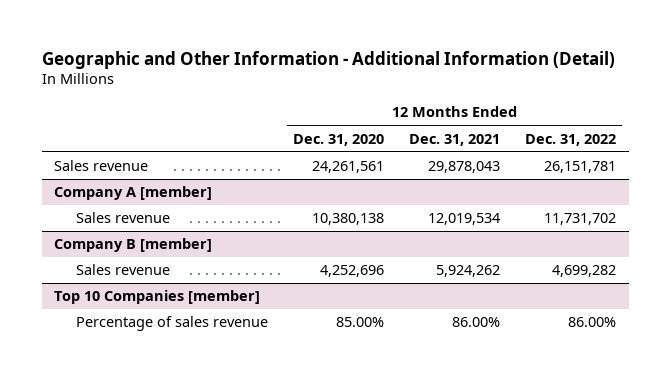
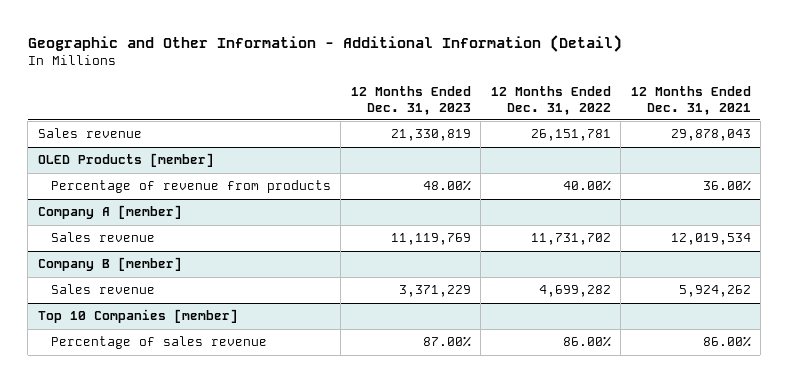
[293,133,385,146] Dec. 31, 2020 -> none
none -> [350,85,471,115] 12 Months Ended Dec. 31, 2023
none -> [37,153,214,168] OLED Products [member]
none -> [50,180,331,194] Percentage of revenue from products

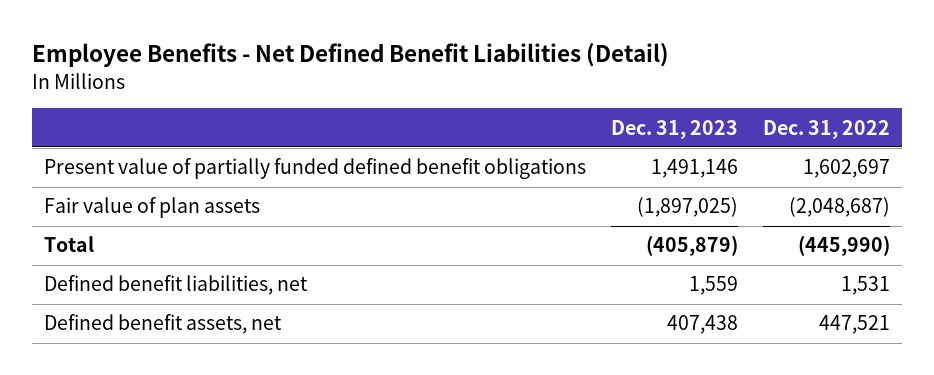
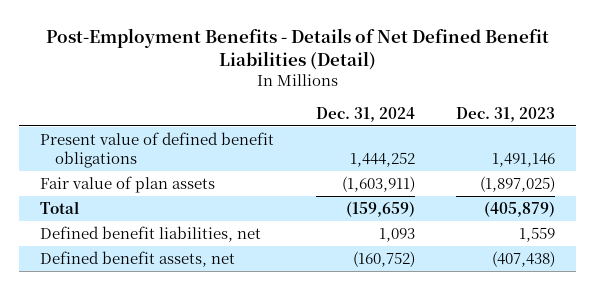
[31,43,669,68] Employee Benefits - Net Defined Benefit Liabilities (Detail) -> [45,27,549,70] Post-Employment Benefits - Details of Net Defined Benefit Liabilities (Detail)
[762,119,890,139] Dec. 31, 2022 -> none
none -> [315,106,415,122] Dec. 31, 2024
[43,158,586,180] Present value of partially funded defined benefit obligations -> [40,131,275,168] Present value of defined benefit obligations
[666,315,738,335] 407,438 -> [492,250,556,267] (407,438)

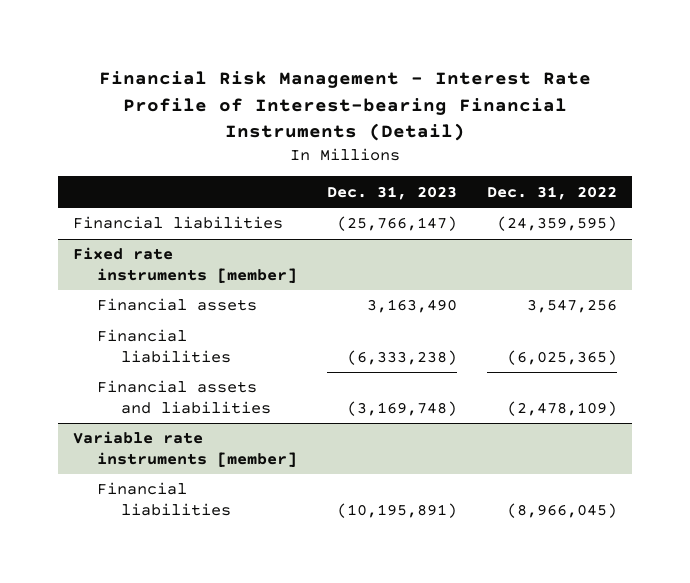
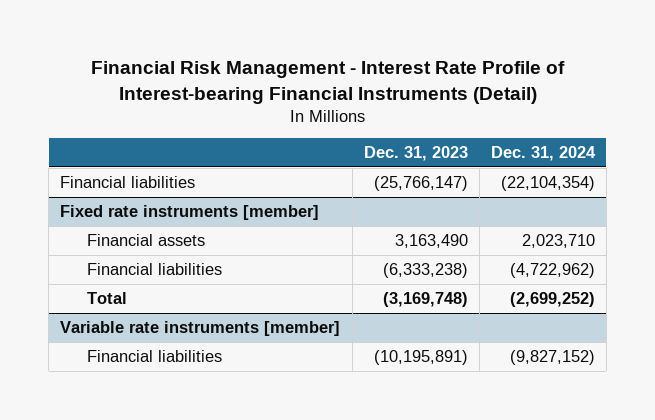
[487,185,618,200] Dec. 31, 2022 -> none
none -> [490,145,596,161] Dec. 31, 2024
[97,380,272,414] Financial assets and liabilities -> [86,291,127,304] Total

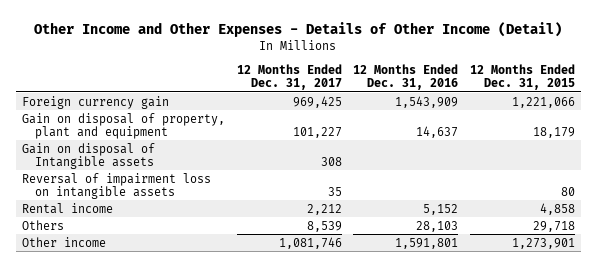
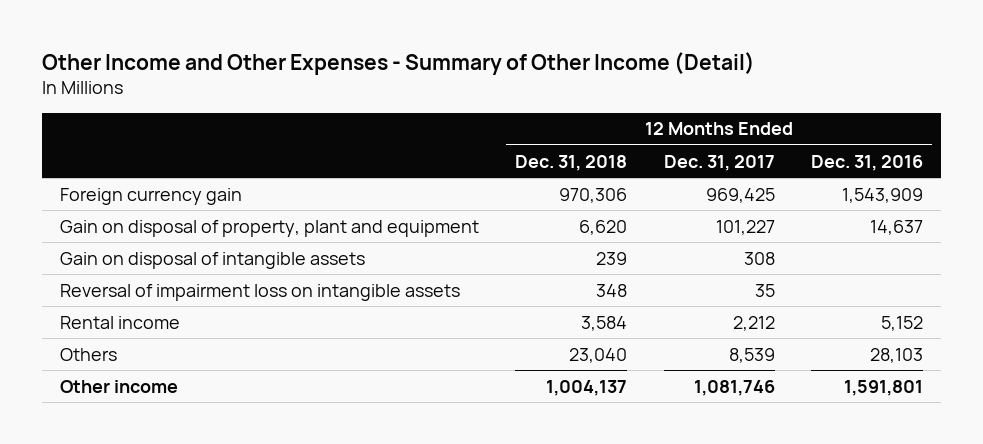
[34,21,563,37] Other Income and Other Expenses - Details of Other Income (Detail) -> [41,51,755,75] Other Income and Other Expenses - Summary of Other Income (Detail)
[470,63,576,91] 12 Months Ended Dec. 31, 2015 -> none
none -> [515,154,628,171] Dec. 31, 2018
[21,142,155,170] Gain on disposal of Intangible assets -> [59,251,365,269] Gain on disposal of intangible assets

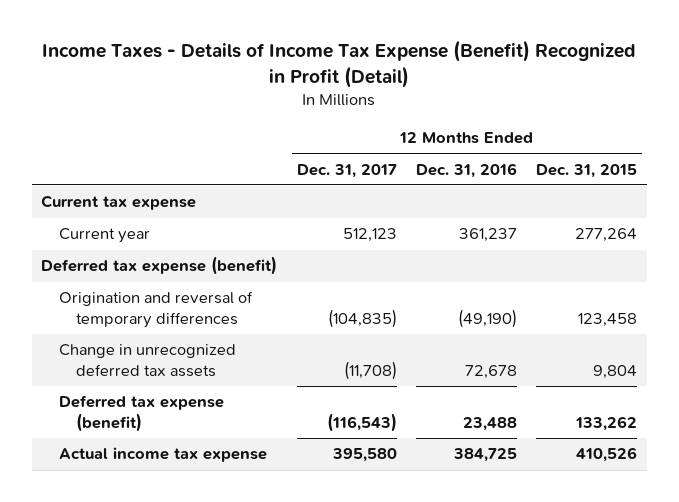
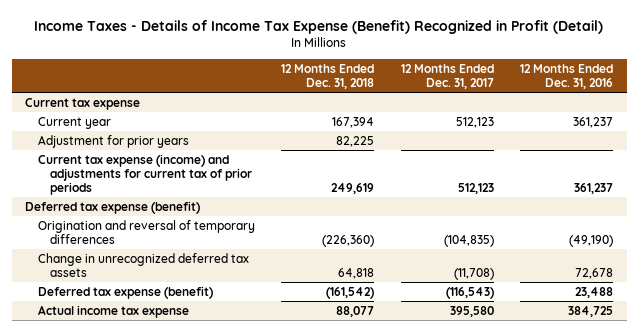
[536,163,638,178] Dec. 31, 2015 -> none
none -> [281,63,375,90] 12 Months Ended Dec. 31, 2018
none -> [37,134,189,148] Adjustment for prior years
none -> [37,153,253,195] Current tax expense (income) and adjustments for current tax of prior periods

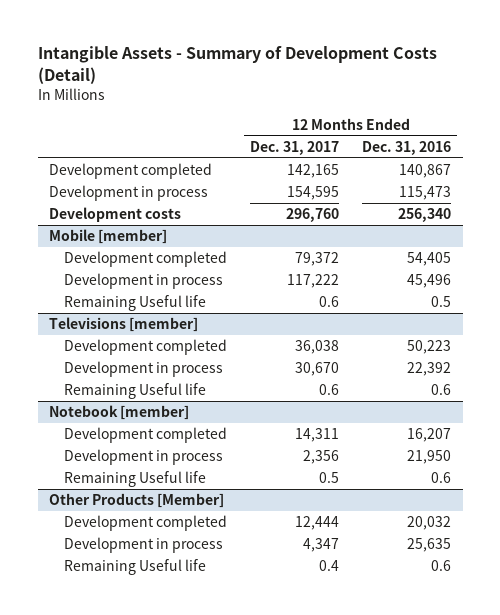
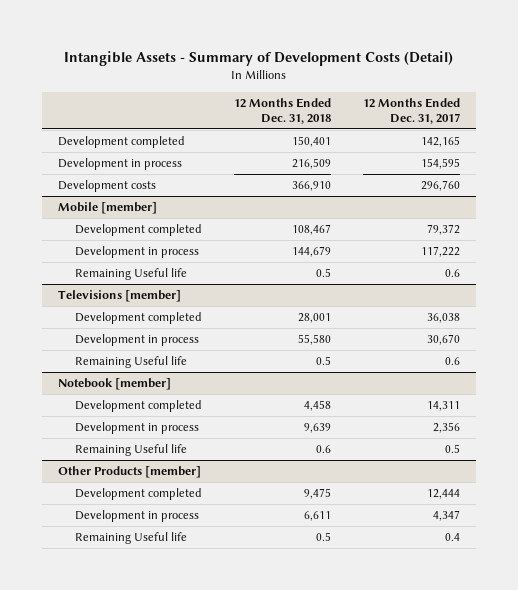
[362,140,452,155] Dec. 31, 2016 -> none
none -> [234,97,332,125] 12 Months Ended Dec. 31, 2018
[49,493,225,509] Other Products [Member] -> [58,466,202,479] Other Products [member]

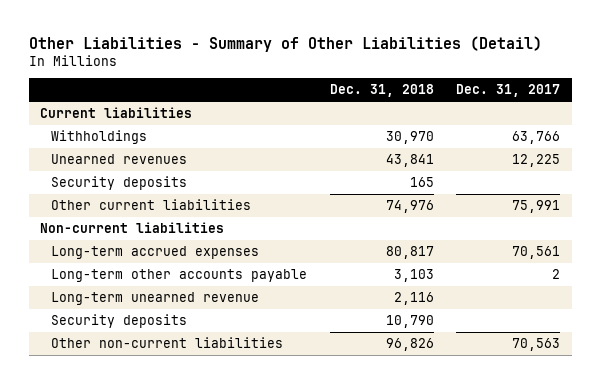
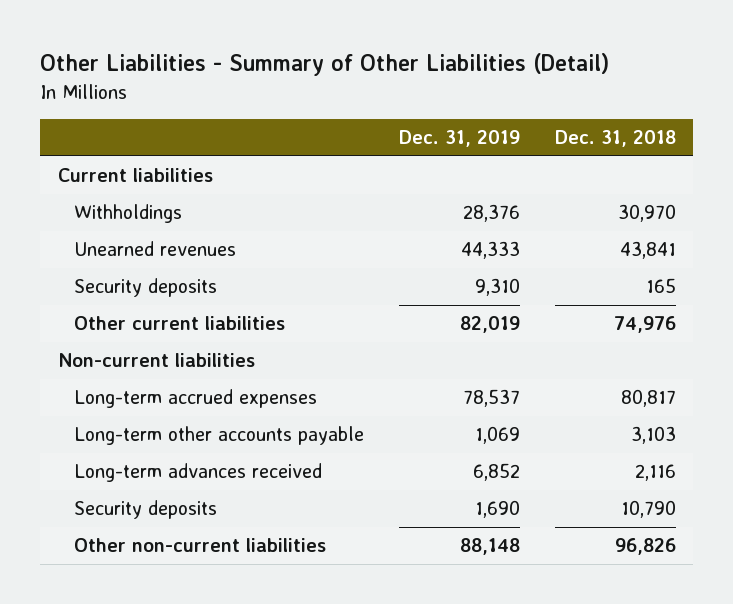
[456,84,561,98] Dec. 31, 2017 -> none
none -> [399,130,521,148] Dec. 31, 2019
[51,292,260,306] Long-term unearned revenue -> [74,463,323,483] Long-term advances received

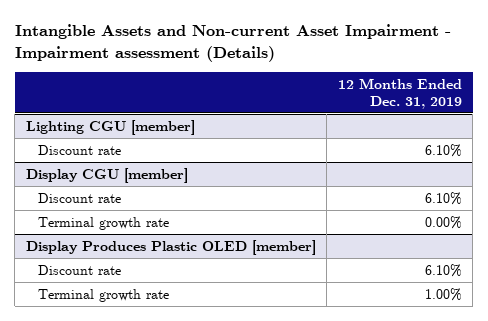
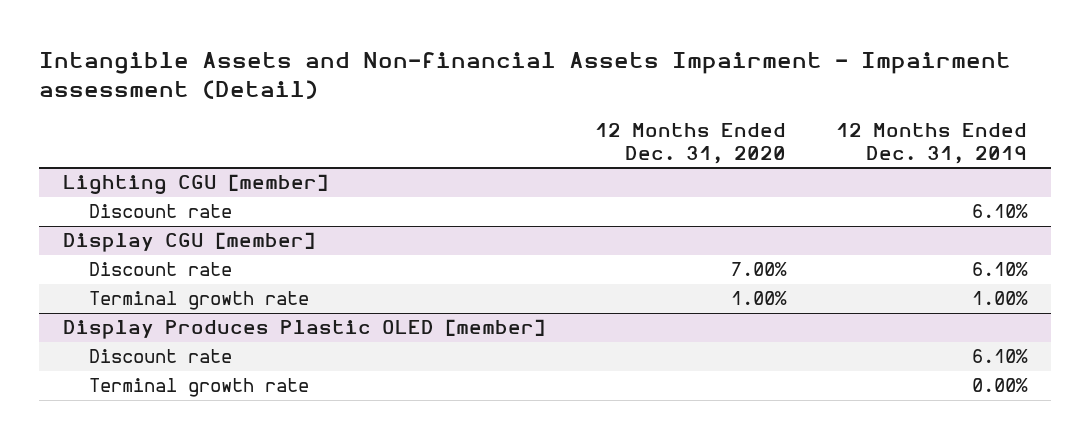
[14,24,451,63] Intangible Assets and Non-current Asset Impairment - Impairment assessment (Details) -> [38,51,1011,99] Intangible Assets and Non-financial Assets Impairment - Impairment assessment (Detail)
none -> [595,122,787,164] 12 Months Ended Dec. 31, 2020
[424,215,462,229] 0.00% -> [971,291,1028,306] 1.00%
[424,287,462,301] 1.00% -> [971,378,1028,393] 0.00%

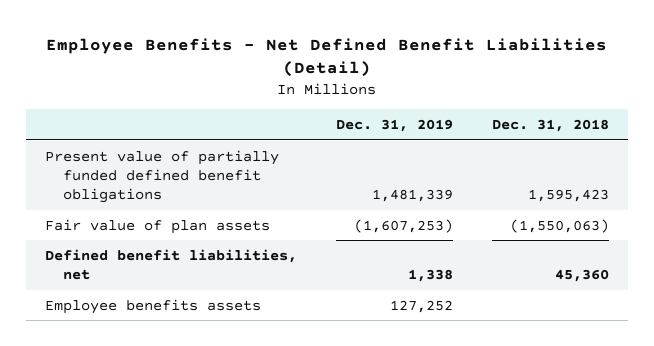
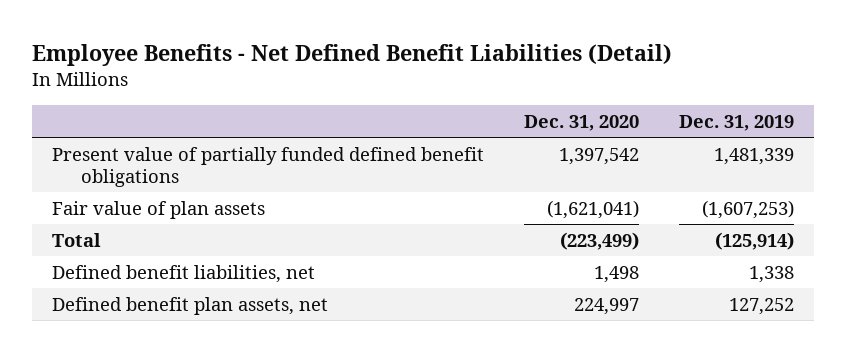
[491,119,609,133] Dec. 31, 2018 -> none
none -> [524,114,640,131] Dec. 31, 2020
none -> [52,232,102,247] Total
[45,298,262,314] Employee benefits assets -> [52,296,329,315] Defined benefit plan assets, net

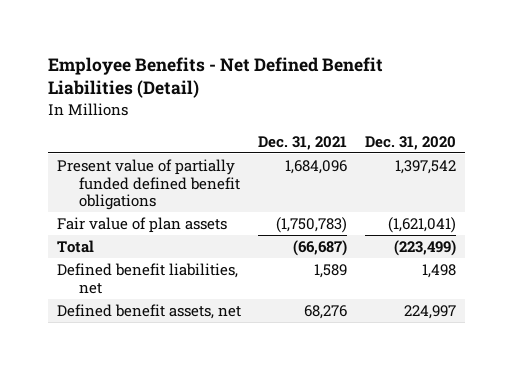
[679,114,795,131] Dec. 31, 2019 -> none
none -> [258,135,348,150] Dec. 31, 2021
[52,296,329,315] Defined benefit plan assets, net -> [56,303,241,319] Defined benefit assets, net

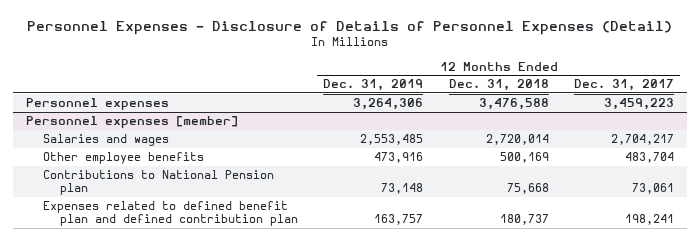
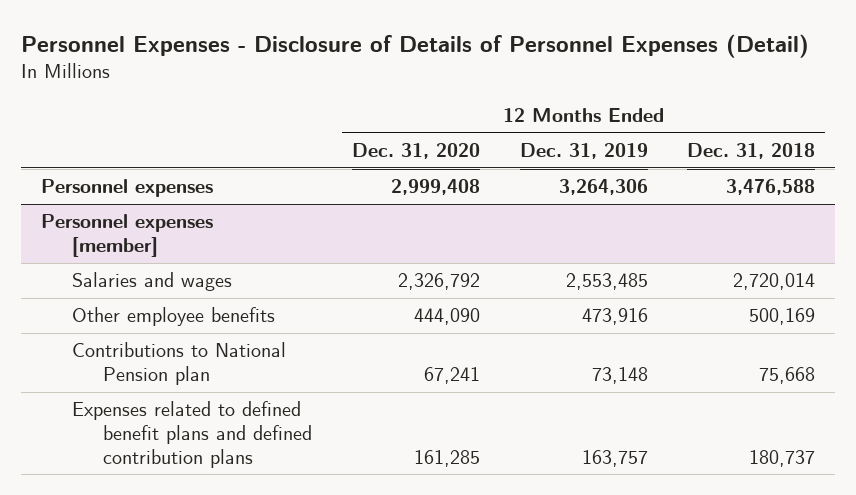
[574,79,675,92] Dec. 31, 2017 -> none
none -> [352,143,481,160] Dec. 31, 2020
[43,201,299,227] Expenses related to defined benefit plan and defined contribution plan -> [72,401,313,468] Expenses related to defined benefit plans and defined contribution plans

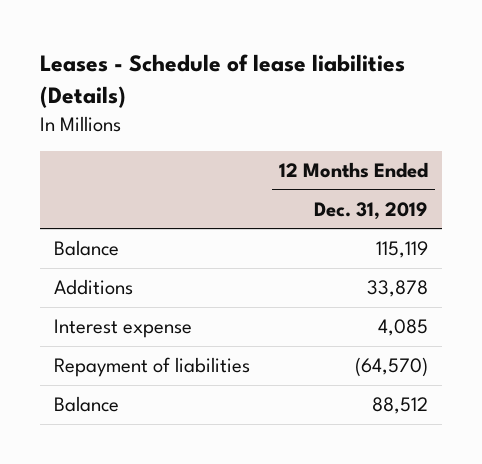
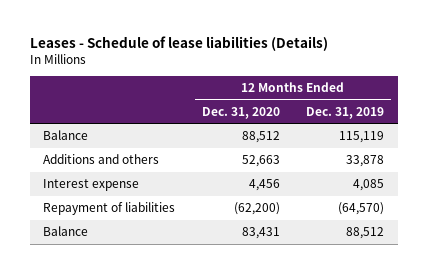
none -> [201,106,280,119] Dec. 31, 2020
[54,279,134,296] Additions -> [42,154,159,165] Additions and others

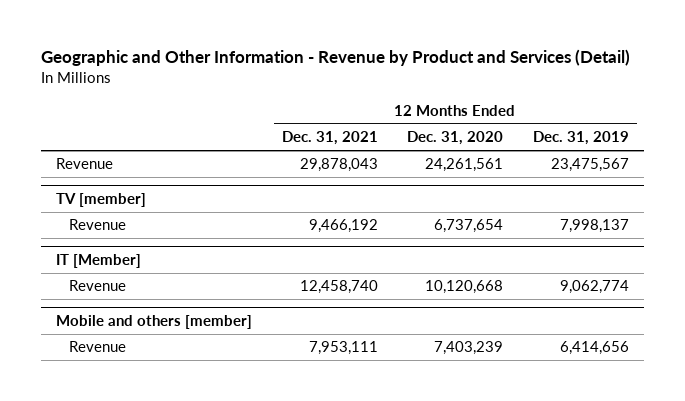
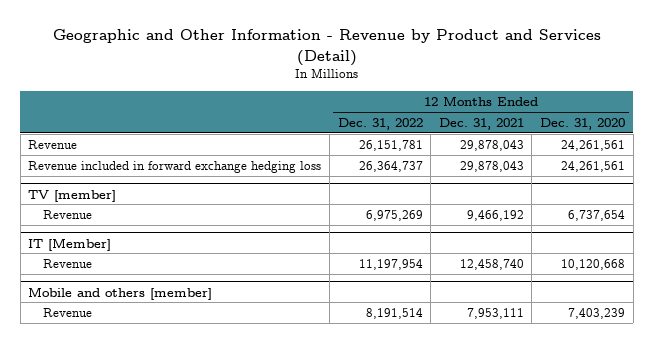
[533,131,630,146] Dec. 31, 2019 -> none
none -> [337,117,423,130] Dec. 31, 2022
none -> [28,160,322,173] Revenue included in forward exchange hedging loss

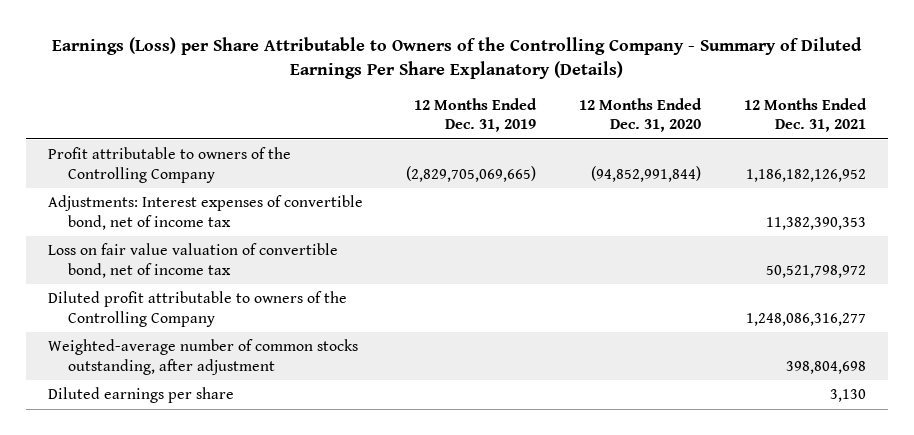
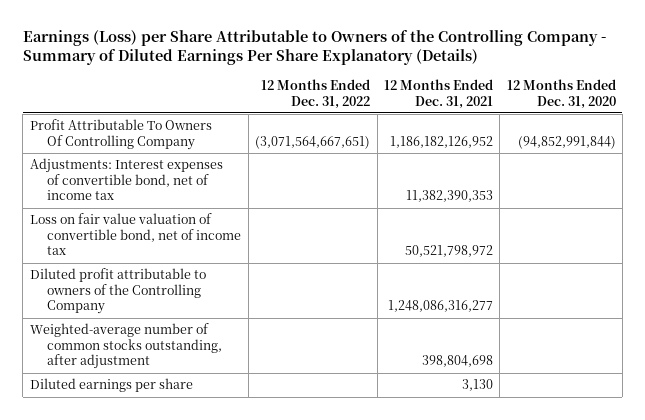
[414,98,538,133] 12 Months Ended Dec. 31, 2019 -> none
none -> [261,79,371,109] 12 Months Ended Dec. 31, 2022
[47,147,291,183] Profit attributable to owners of the Controlling Company -> [29,119,212,150] Profit Attributable To Owners Of Controlling Company

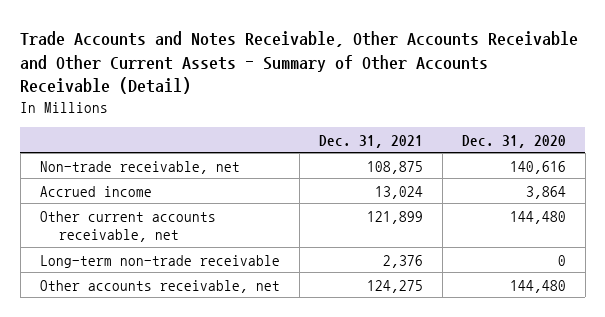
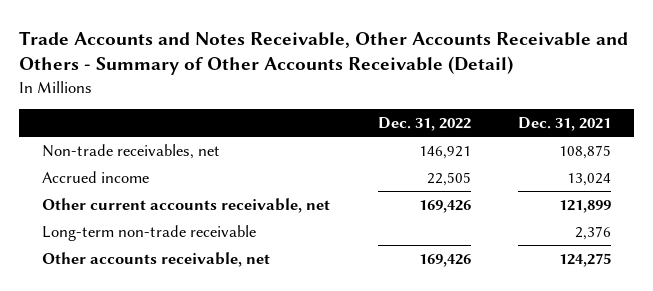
[20,30,579,95] Trade Accounts and Notes Receivable, Other Accounts Receivable and Other Current Assets - Summary of Other Accounts Receivable (Detail) -> [18,30,628,76] Trade Accounts and Notes Receivable, Other Accounts Receivable and Others - Summary of Other Accounts Receivable (Detail)
[461,134,566,148] Dec. 31, 2020 -> none
none -> [377,116,471,131] Dec. 31, 2022
[39,160,240,174] Non-trade receivable, net -> [42,143,221,159] Non-trade receivables, net

